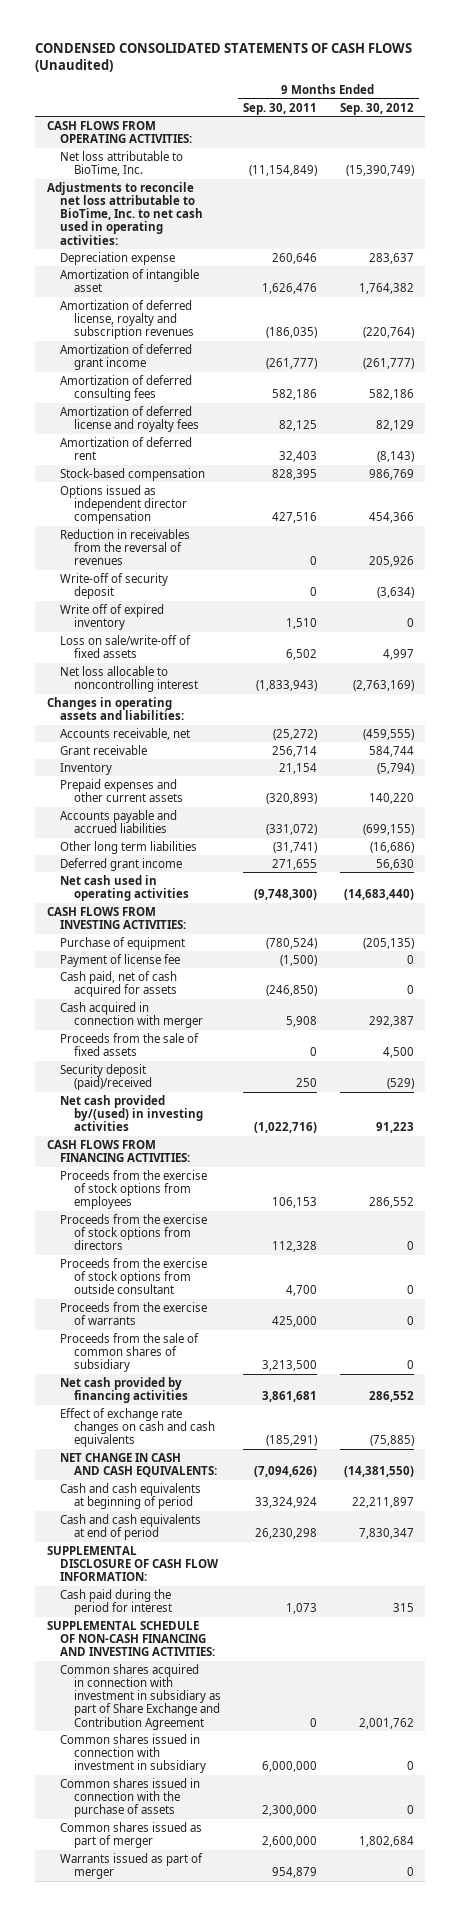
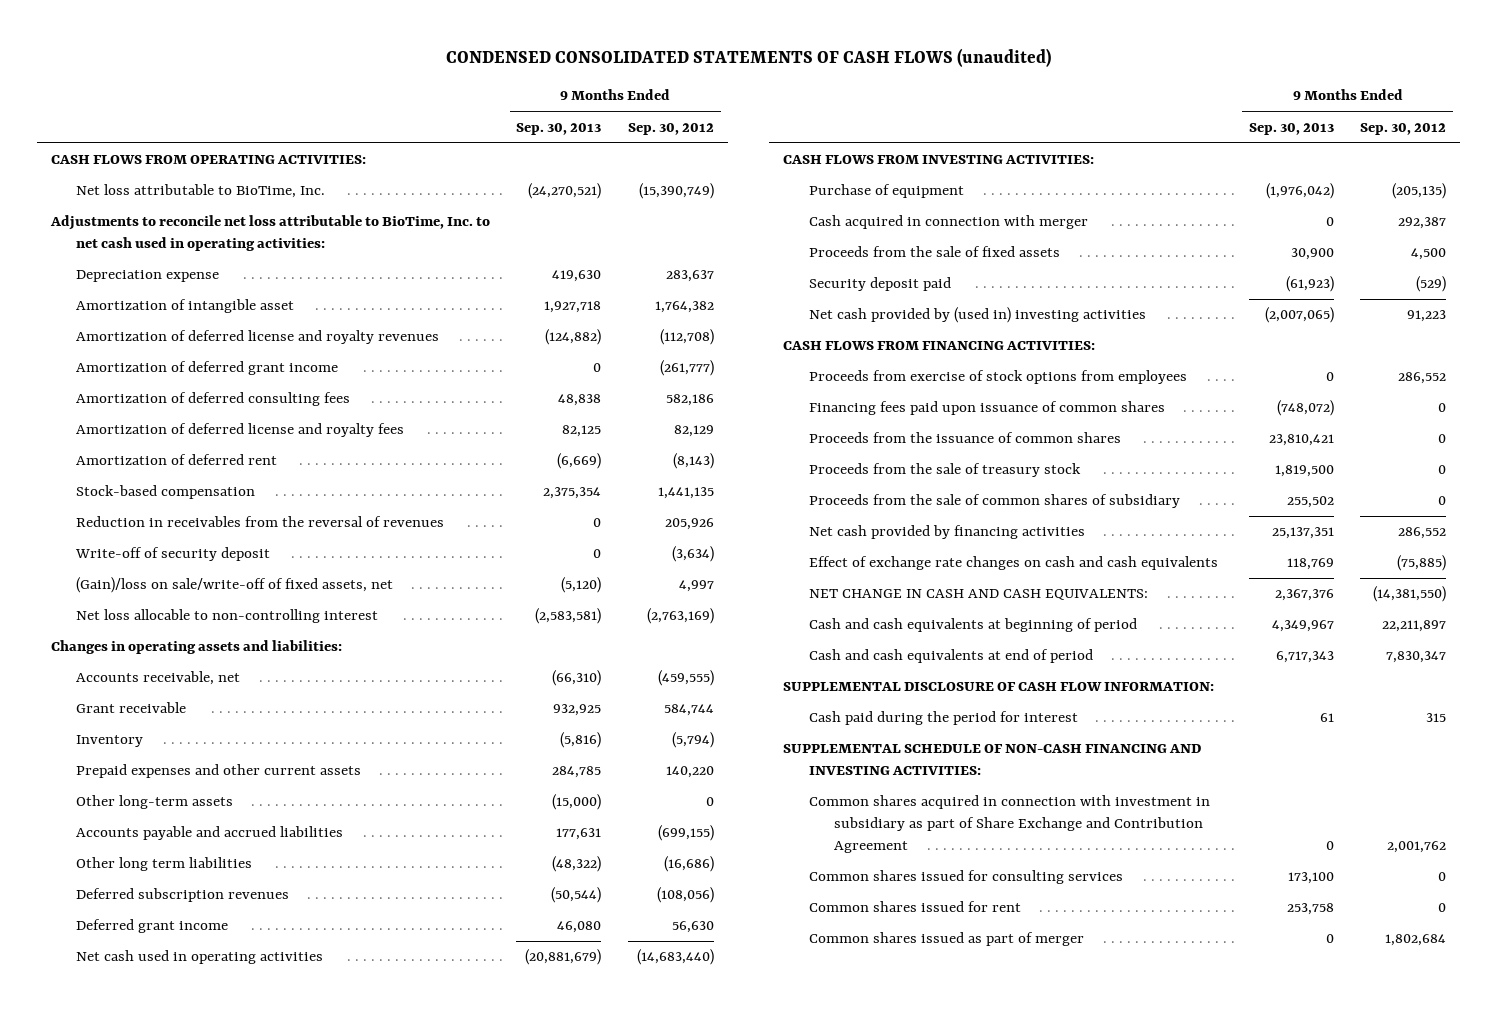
[35,42,413,73] CONDENSED CONSOLIDATED STATEMENTS OF CASH FLOWS (Unaudited) -> [445,48,1051,68] CONDENSED CONSOLIDATED STATEMENTS OF CASH FLOWS (unaudited)
[243,102,318,115] Sep. 30, 2011 -> none
none -> [516,122,602,135] Sep. 30, 2013
[60,299,195,340] Amortization of deferred license, royalty and subscription revenues -> [76,330,440,345] Amortization of deferred license and royalty revenues
[362,327,414,339] (220,764) -> [660,329,715,346] (112,708)
[60,484,188,525] Options issued as independent director compensation -> none
[368,468,414,480] 986,769 -> [658,487,715,500] 1,441,135
[60,603,165,630] Write off of expired inventory -> none
[60,634,192,658] Loss on sale/write-off of fixed assets -> [76,577,394,594] (Gain)/loss on sale/write-off of fixed assets, net
[60,665,199,692] Net loss allocable to noncontrolling interest -> [76,609,379,624] Net loss allocable to non-controlling interest
none -> [76,795,234,810] Other long-term assets
none -> [76,888,290,903] Deferred subscription revenues
[60,953,181,967] Payment of license fee -> none
[60,970,178,997] Cash paid, net of cash acquired for assets -> none
[60,1063,153,1090] Security deposit (paid)/received -> [808,277,951,292] Security deposit paid
[60,1094,204,1132] Net cash provided by/(used) in investing activities -> [808,307,1146,324] Net cash provided by (used in) investing activities
[60,1257,208,1295] Proceeds from the exercise of stock options from outside consultant -> none
[60,1301,208,1325] Proceeds from the exercise of warrants -> none
[60,1169,208,1210] Proceeds from the exercise of stock options from employees -> [808,370,1187,385] Proceeds from exercise of stock options from employees
none -> [808,401,1165,416] Financing fees paid upon issuance of common shares
none -> [808,432,1121,444] Proceeds from the issuance of common shares
[60,1213,208,1251] Proceeds from the exercise of stock options from directors -> [808,463,1081,478] Proceeds from the sale of treasury stock
[60,1733,207,1774] Common shares issued in connection with investment in subsidiary -> none
[60,1777,201,1818] Common shares issued in connection with the purchase of assets -> none
none -> [808,870,1123,885] Common shares issued for consulting services
none -> [808,901,1021,913] Common shares issued for rent
[60,1852,204,1879] Warrants issued as part of merger -> none

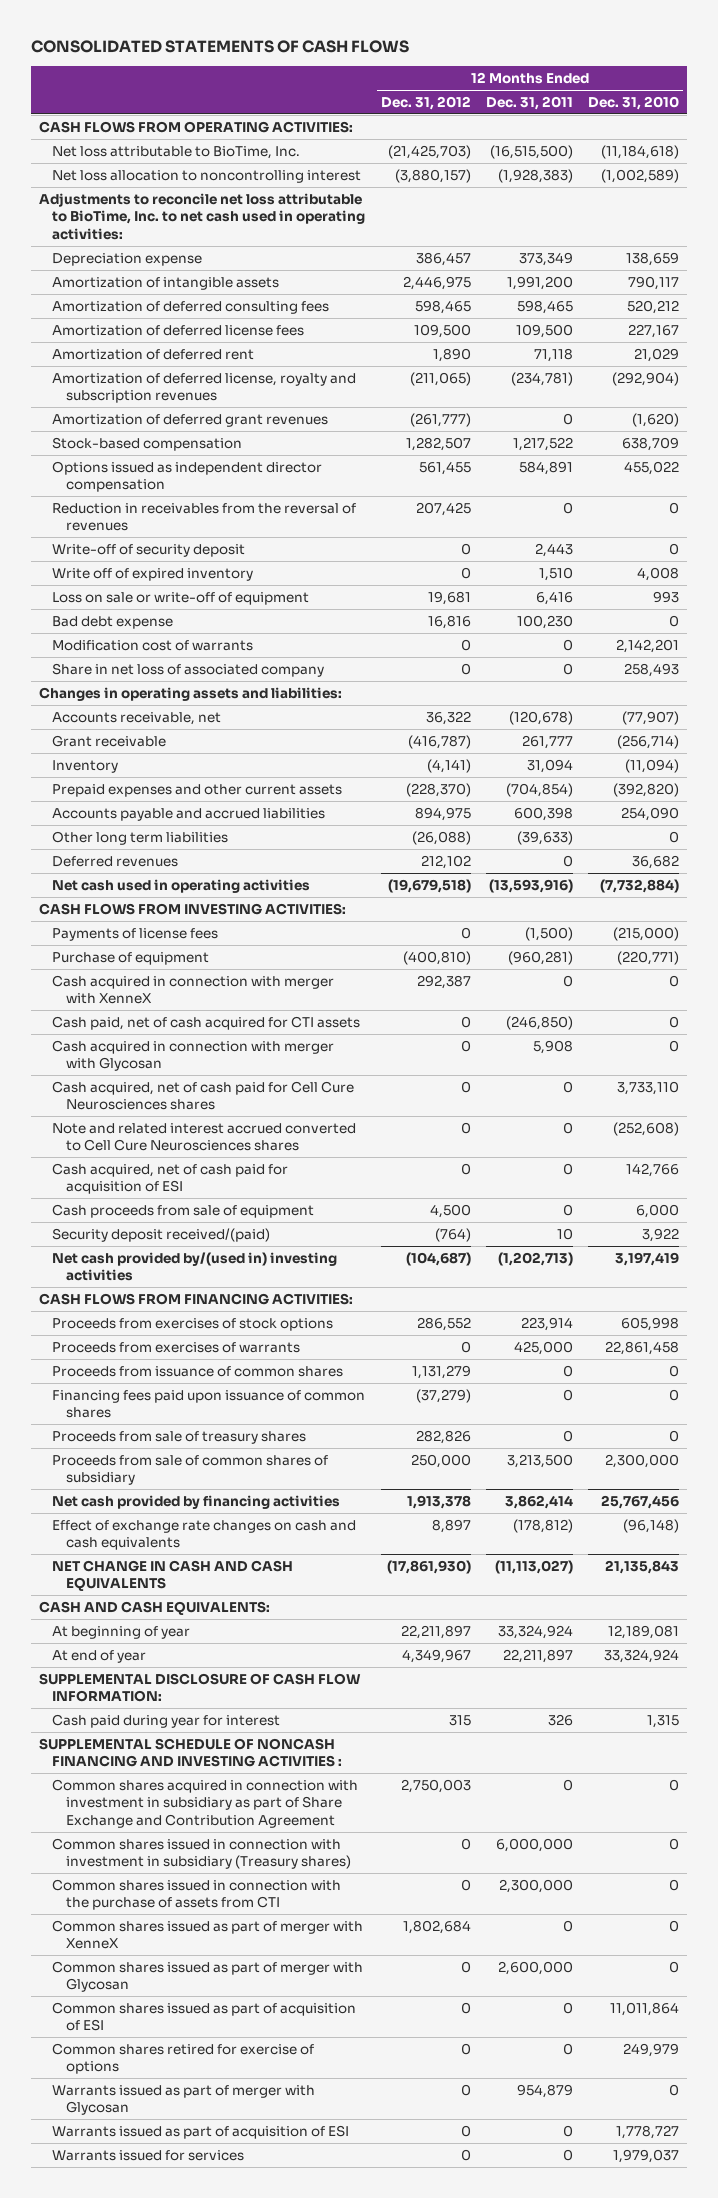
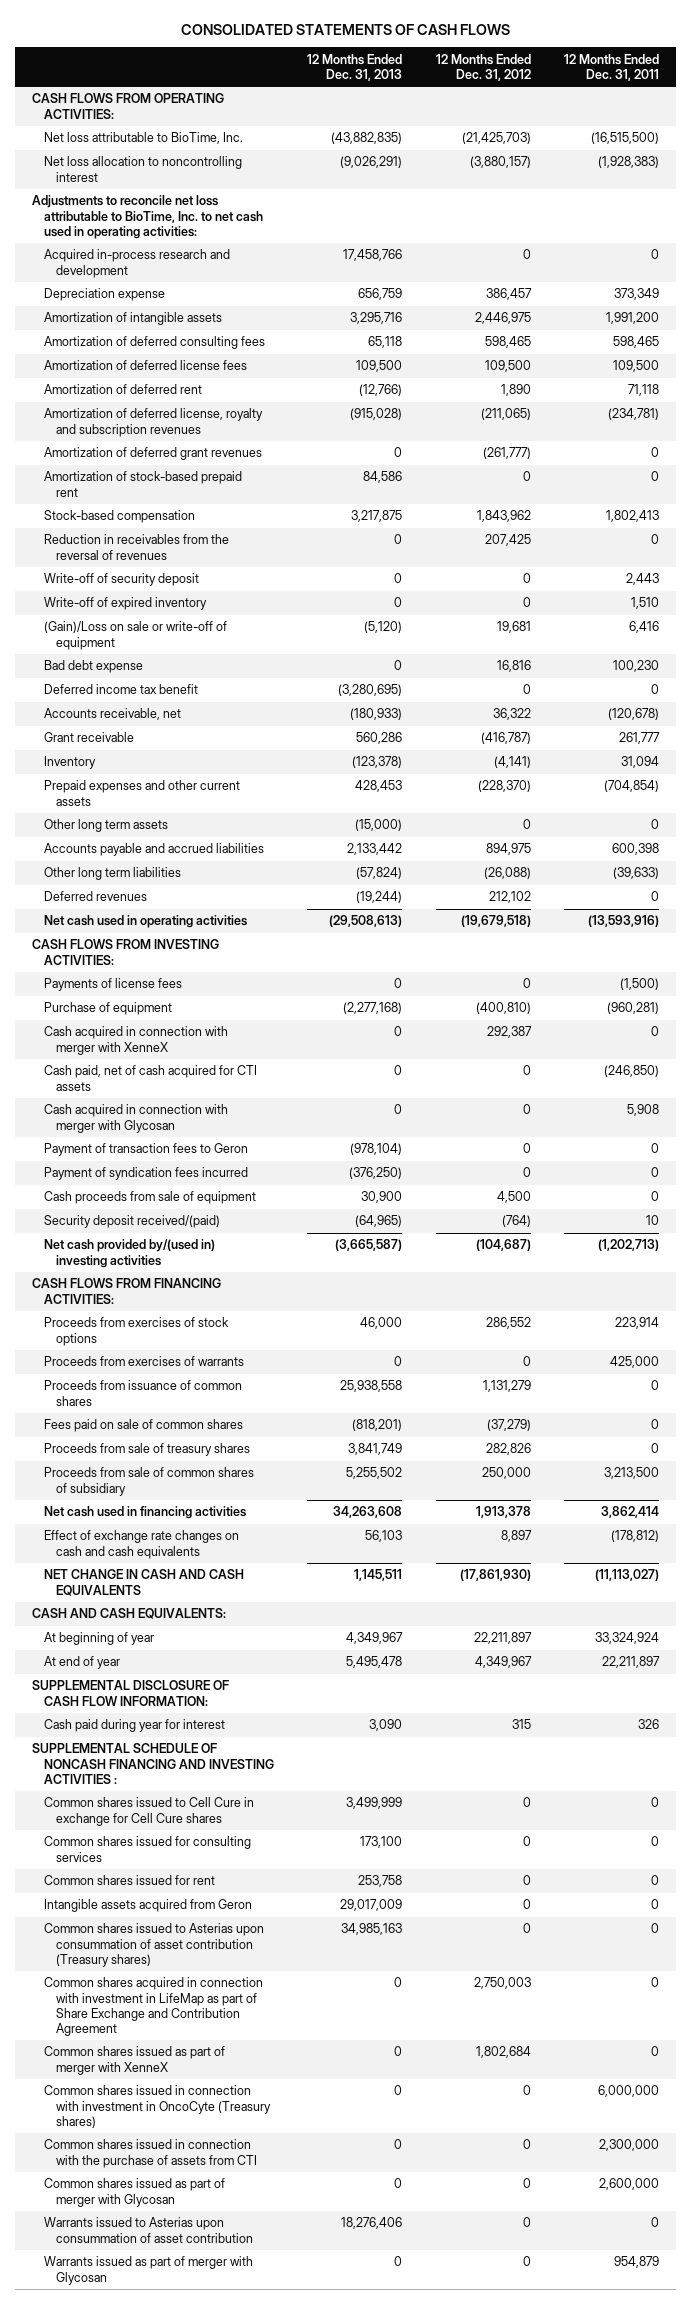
[587,95,679,110] Dec. 31, 2010 -> none
none -> [307,53,403,81] 12 Months Ended Dec. 31, 2013
none -> [43,249,230,278] Acquired in-process research and development
[52,460,323,493] Options issued as independent director compensation -> none
none -> [43,471,242,497] Amortization of stock-based prepaid rent
[405,436,471,451] 1,282,507 -> [476,510,531,523] 1,843,962
[512,436,573,451] 1,217,522 -> [606,510,660,523] 1,802,413
[52,567,254,581] Write off of expired inventory -> [43,597,207,611] Write-off of expired inventory
[52,591,310,605] Loss on sale or write-off of equipment -> [43,621,227,650] (Gain)/Loss on sale or write-off of equipment
[52,639,254,651] Modification cost of warrants -> none
[52,662,325,677] Share in net loss of associated company -> none
[38,686,342,701] Changes in operating assets and liabilities: -> none
none -> [43,684,198,695] Deferred income tax benefit
none -> [43,819,168,833] Other long term assets
[52,1080,355,1111] Cash acquired, net of cash paid for Cell Cure Neurosciences shares -> none
[52,1122,357,1152] Note and related interest accrued converted to Cell Cure Neurosciences shares -> none
[52,1162,289,1195] Cash acquired, net of cash paid for acquisition of ESI -> none
none -> [43,1143,248,1157] Payment of transaction fees to Geron
none -> [43,1167,248,1181] Payment of syndication fees incurred
[52,1389,366,1419] Financing fees paid upon issuance of common shares -> [43,1419,243,1433] Fees paid on sale of common shares
[52,1494,341,1509] Net cash provided by financing activities -> [43,1506,246,1520] Net cash used in financing activities
[52,1837,351,1870] Common shares issued in connection with investment in subsidiary (Treasury shares) -> none
none -> [43,1797,254,1826] Common shares issued to Cell Cure in exchange for Cell Cure shares
none -> [43,1836,251,1862] Common shares issued for consulting services
none -> [43,1875,215,1886] Common shares issued for rent
none -> [43,1899,252,1913] Intangible assets acquired from Geron
none -> [43,1923,264,1967] Common shares issued to Asterias upon consummation of asset contribution (Treasury shares)
[52,1778,359,1828] Common shares acquired in connection with investment in subsidiary as part of Share Exchange and Contribution Agreement -> [43,1977,263,2036] Common shares acquired in connection with investment in LifeMap as part of Share Exchange and Contribution Agreement
none -> [43,2085,271,2128] Common shares issued in connection with investment in OncoCyte (Treasury shares)
[52,1878,342,1911] Common shares issued in connection with the purchase of assets from CTI -> [43,2139,257,2168] Common shares issued in connection with the purchase of assets from CTI
[52,2001,357,2032] Common shares issued as part of acquisition of ESI -> none
[52,2042,315,2075] Common shares retired for exercise of options -> none
none -> [43,2217,253,2243] Warrants issued to Asterias upon consummation of asset contribution
[52,2124,350,2139] Warrants issued as part of acquisition of ESI -> none
[52,2149,245,2161] Warrants issued for services -> none

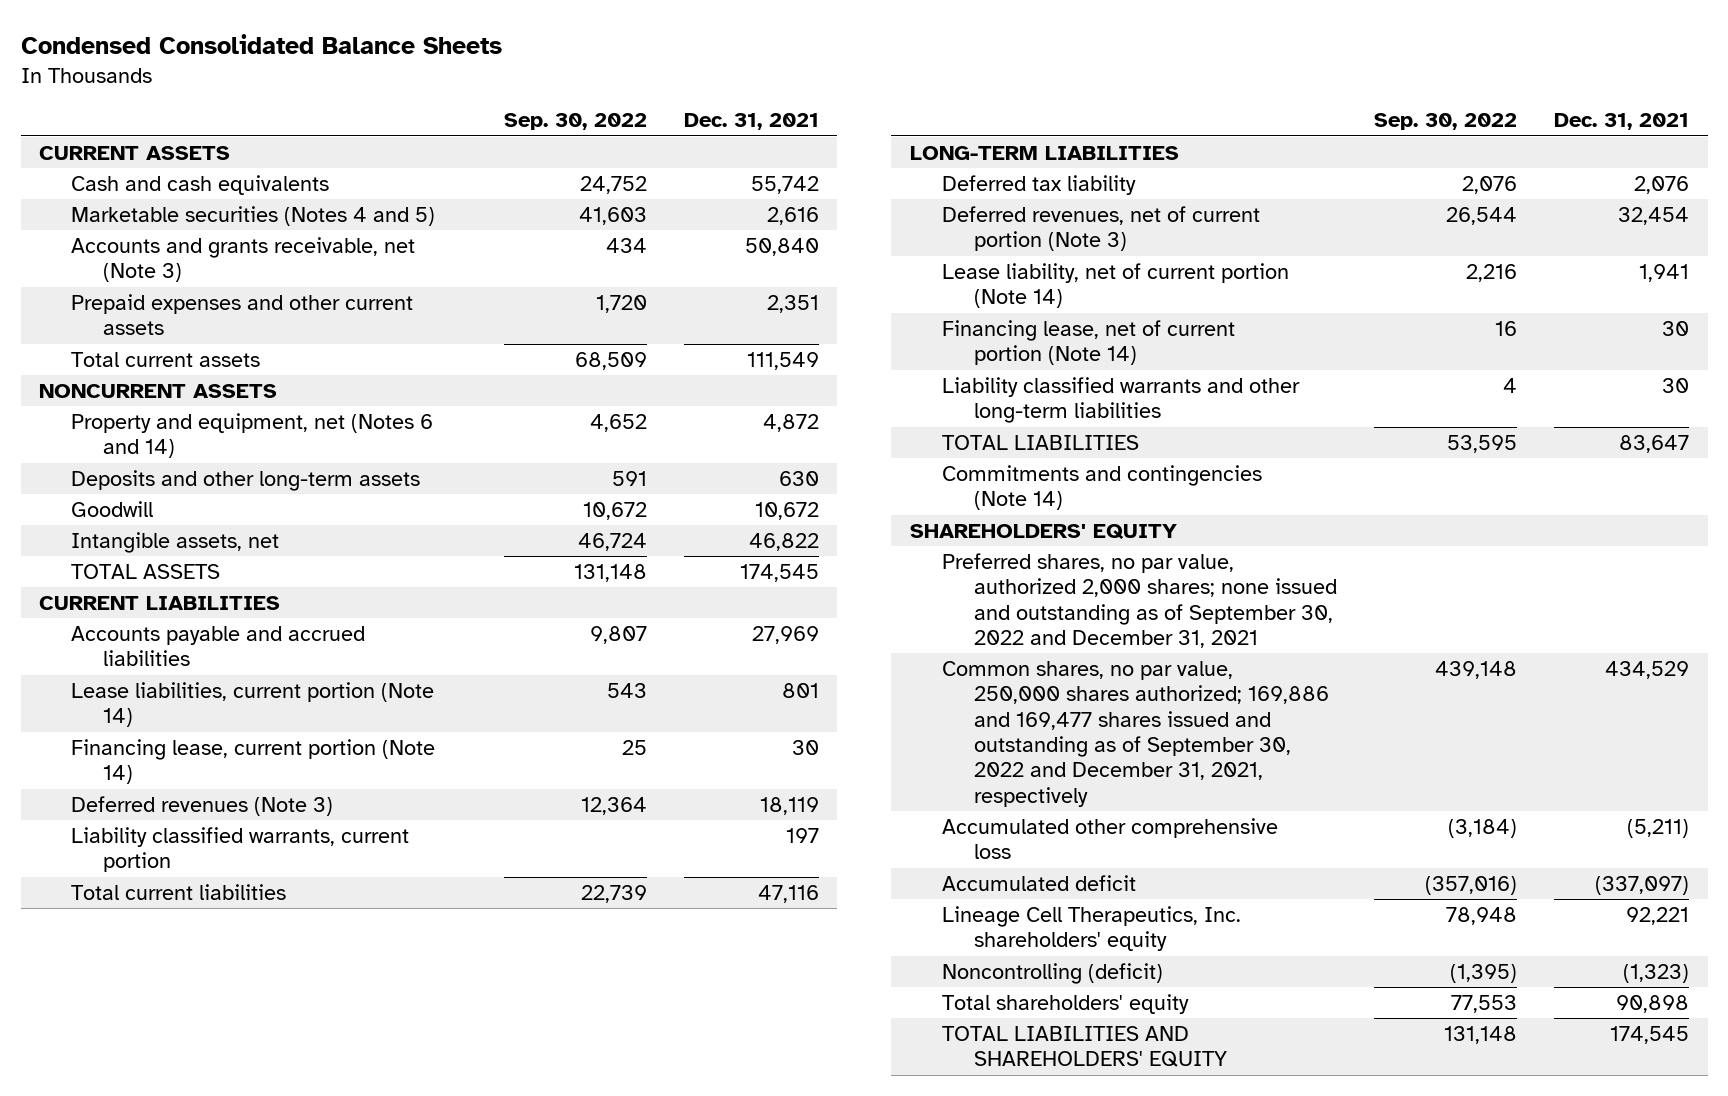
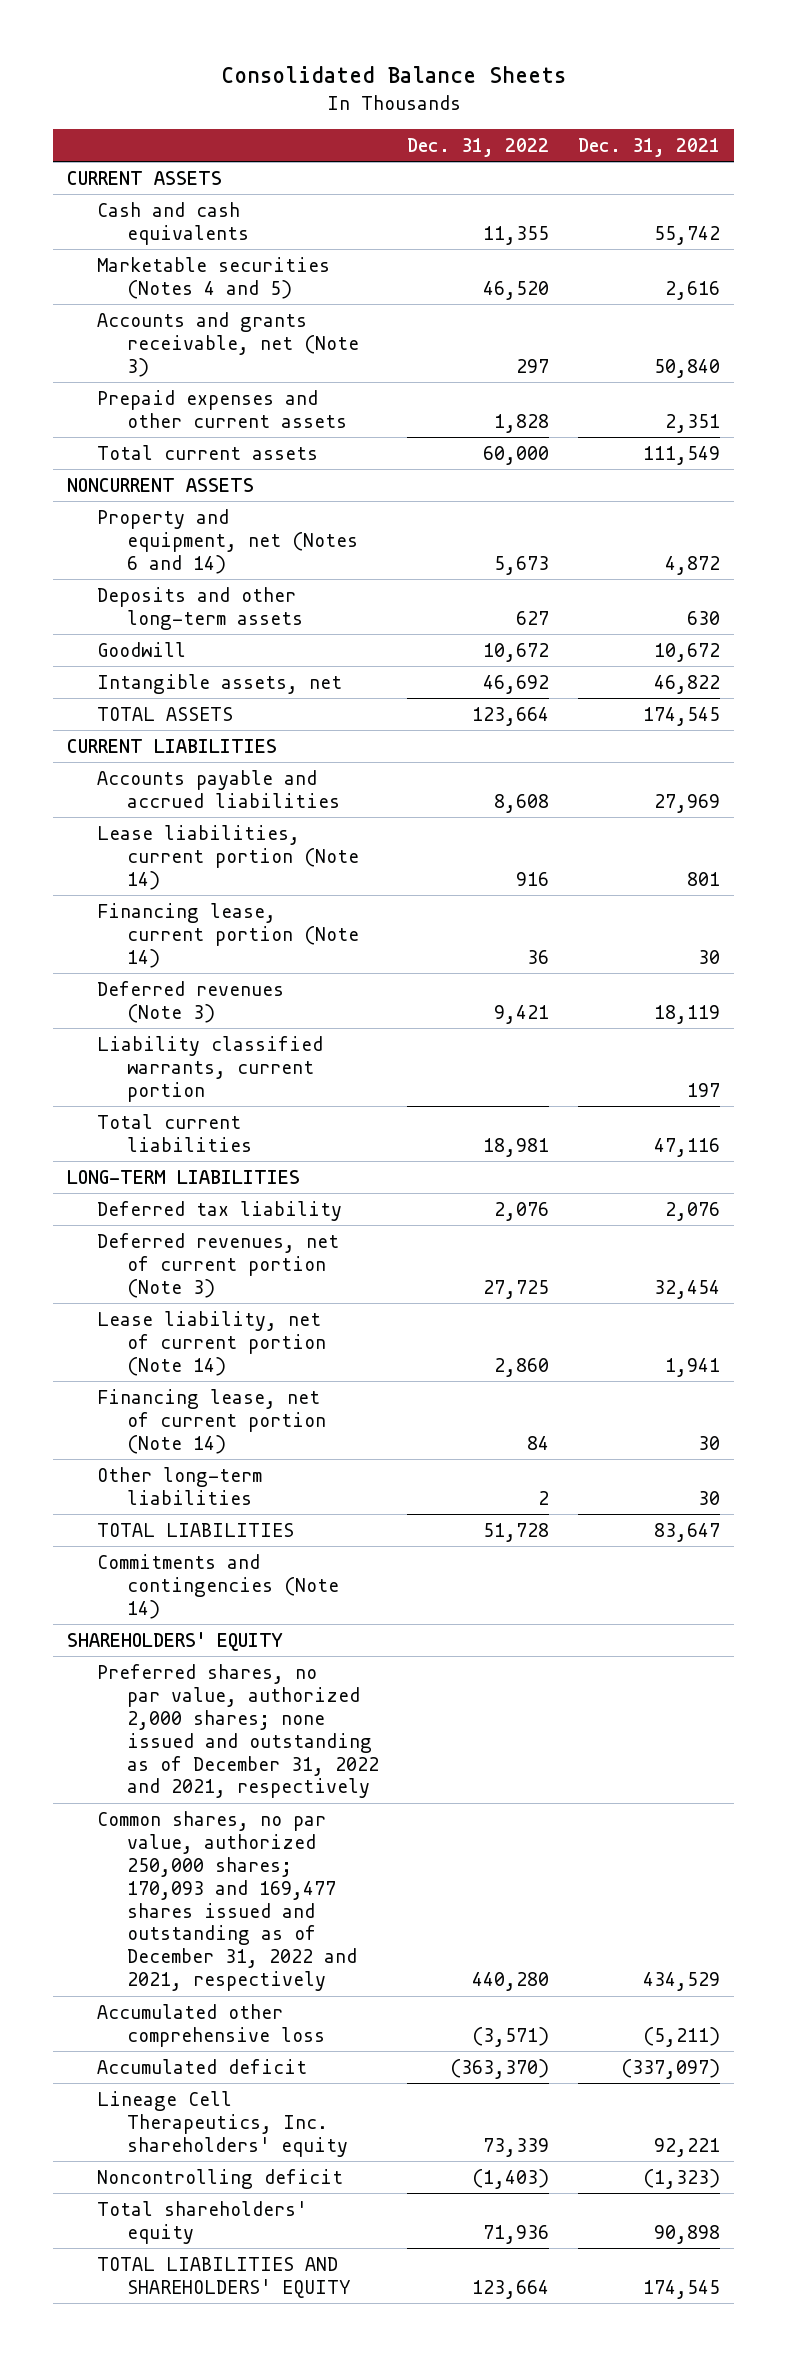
[20,33,502,54] Condensed Consolidated Balance Sheets -> [220,66,566,84] Consolidated Balance Sheets
[503,113,647,131] Sep. 30, 2022 -> none
none -> [407,138,550,158] Dec. 31, 2022
[941,376,1300,424] Liability classified warrants and other long-term liabilities -> [96,1466,262,1505] Other long-term liabilities
[941,552,1337,649] Preferred shares, no par value, authorized 2,000 shares; none issued and outstanding as of September 30, 2022 and December 31, 2021 -> [96,1663,379,1799] Preferred shares, no par value, authorized 2,000 shares; none issued and outstanding as of December 31, 2022 and 2021, respectively
[941,660,1329,807] Common shares, no par value, 250,000 shares authorized; 169,886 and 169,477 shares issued and outstanding as of September 30, 2022 and December 31, 2021, respectively -> [96,1810,357,1992] Common shares, no par value, authorized 250,000 shares; 170,093 and 169,477 shares issued and outstanding as of December 31, 2022 and 2021, respectively
[941,962,1163,984] Noncontrolling (deficit) -> [96,2168,343,2189] Noncontrolling deficit

